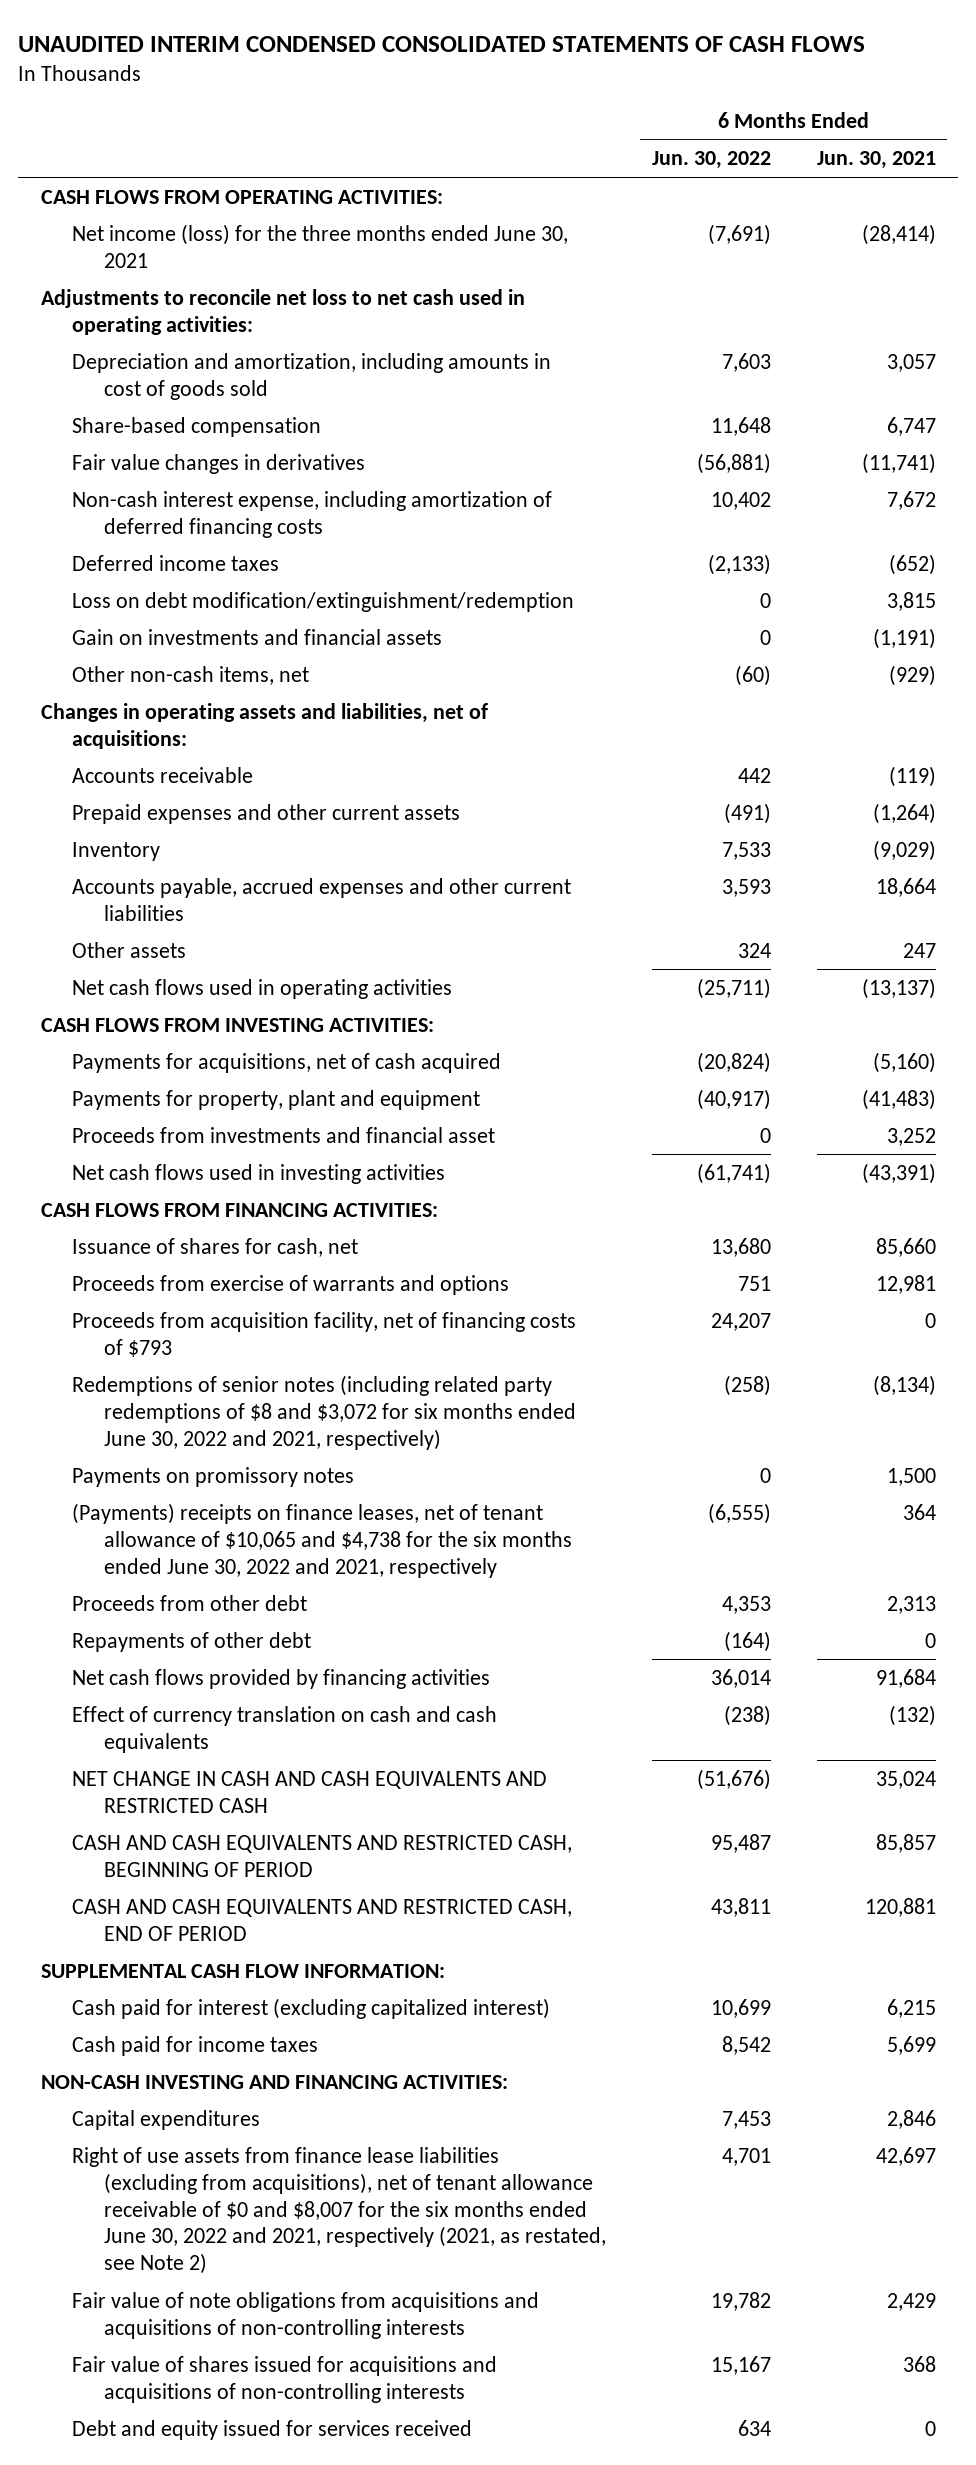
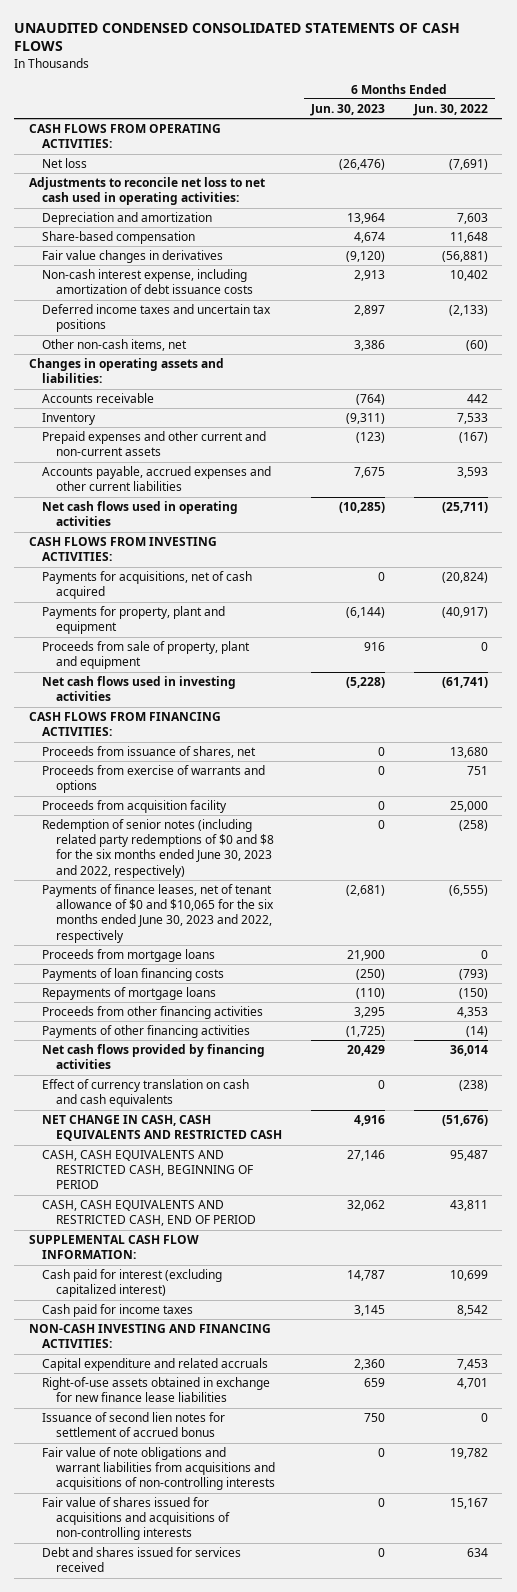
[17,35,865,52] UNAUDITED INTERIM CONDENSED CONSOLIDATED STATEMENTS OF CASH FLOWS -> [14,22,461,52] UNAUDITED CONDENSED CONSOLIDATED STATEMENTS OF CASH FLOWS
[816,151,936,170] Jun. 30, 2021 -> none
none -> [309,103,385,116] Jun. 30, 2023
[72,223,569,268] Net income (loss) for the three months ended June 30, 2021 -> [42,157,88,168] Net loss
[72,352,552,400] Depreciation and amortization, including amounts in cost of goods sold -> [42,211,213,225] Depreciation and amortization
[72,591,575,612] Loss on debt modification/extinguishment/redemption -> none
[72,628,443,645] Gain on investments and financial assets -> none
[72,490,553,538] Non-cash interest expense, including amortization of deferred financing costs -> [42,268,254,295] Non-cash interest expense, including amortization of debt issuance costs
[72,554,280,571] Deferred income taxes -> [42,303,272,333] Deferred income taxes and uncertain tax positions
[40,702,488,749] Changes in operating assets and liabilities, net of acquisitions: -> [28,357,224,384] Changes in operating assets and liabilities:
[72,803,461,824] Prepaid expenses and other current assets -> none
none -> [42,430,267,457] Prepaid expenses and other current and non-current assets
[72,941,187,958] Other assets -> none
[72,1126,496,1143] Proceeds from investments and financial asset -> none
none -> [42,640,251,670] Proceeds from sale of property, plant and equipment
[72,1237,359,1257] Issuance of shares for cash, net -> [42,745,257,758] Proceeds from issuance of shares, net
[72,1466,355,1487] Payments on promissory notes -> none
[72,1631,312,1652] Repayments of other debt -> none
[72,1311,577,1357] Proceeds from acquisition facility, net of financing costs of $793 -> [42,799,228,813] Proceeds from acquisition facility
[710,1312,771,1331] 24,207 -> [449,800,488,812] 25,000
[72,1374,577,1450] Redemptions of senior notes (including related party redemptions of $8 and $3,072 for six months ended June 30, 2022 and 2021, respectively) -> [42,818,275,878] Redemption of senior notes (including related party redemptions of $0 and $8 for the six months ended June 30, 2023 and 2022, respectively)
[72,1502,573,1578] (Payments) receipts on finance leases, net of tenant allowance of $10,065 and $4,738 for the six months ended June 30, 2022 and 2021, respectively -> [42,883,275,943] Payments of finance leases, net of tenant allowance of $0 and $10,065 for the six months ended June 30, 2023 and 2022, respectively
none -> [42,948,216,962] Proceeds from mortgage loans
none -> [42,967,225,981] Payments of loan financing costs
none -> [42,986,217,1000] Repayments of mortgage loans
[72,1594,308,1611] Proceeds from other debt -> [42,1005,264,1019] Proceeds from other financing activities
none -> [42,1024,251,1038] Payments of other financing activities
[72,1770,548,1813] NET CHANGE IN CASH AND CASH EQUIVALENTS AND RESTRICTED CASH -> [42,1114,283,1142] NET CHANGE IN CASH, CASH EQUIVALENTS AND RESTRICTED CASH
[72,1834,573,1877] CASH AND CASH EQUIVALENTS AND RESTRICTED CASH, BEGINNING OF PERIOD -> [42,1149,254,1190] CASH, CASH EQUIVALENTS AND RESTRICTED CASH, BEGINNING OF PERIOD
[72,1898,573,1941] CASH AND CASH EQUIVALENTS AND RESTRICTED CASH, END OF PERIOD -> [42,1199,257,1227] CASH, CASH EQUIVALENTS AND RESTRICTED CASH, END OF PERIOD
[72,2109,261,2130] Capital expenditures -> [42,1357,269,1371] Capital expenditure and related accruals
[72,2146,607,2275] Right of use assets from finance lease liabilities (excluding from acquisitions), net of tenant allowance receivable of $0 and $8,007 for the six months ended June 30, 2022 and 2021, respectively (2021, as restated, see Note 2) -> [42,1376,271,1403] Right-of-use assets obtained in exchange for new finance lease liabilities
none -> [42,1411,226,1438] Issuance of second lien notes for settlement of accrued bonus
[72,2291,540,2339] Fair value of note obligations from acquisitions and acquisitions of non-controlling interests -> [42,1446,276,1491] Fair value of note obligations and warrant liabilities from acquisitions and acquisitions of non-controlling interests
[72,2419,473,2440] Debt and equity issued for services received -> [42,1546,242,1573] Debt and shares issued for services received

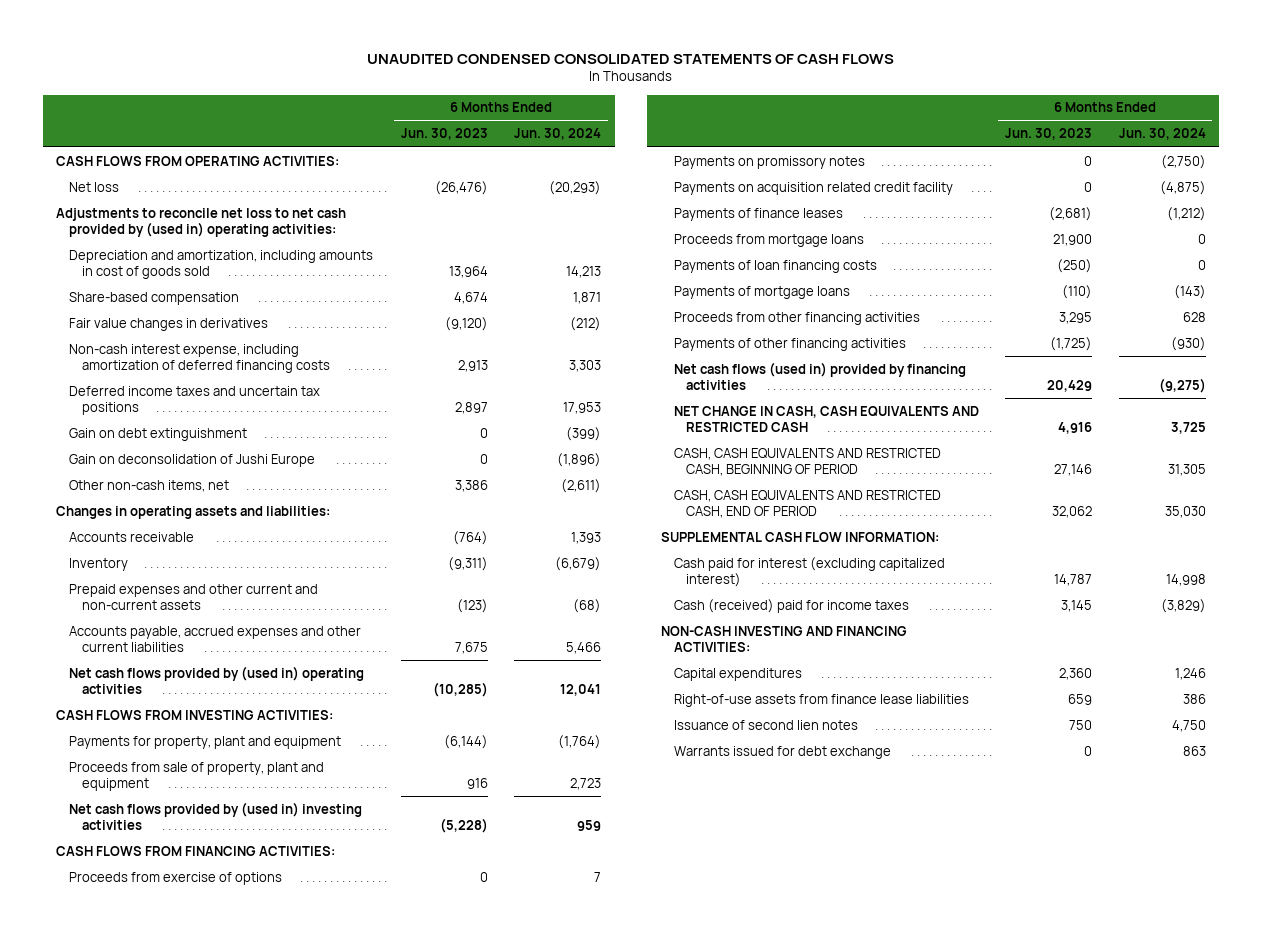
[412,103,488,116] Jun. 30, 2022 -> none
none -> [514,128,602,141] Jun. 30, 2024
[28,176,265,206] Adjustments to reconcile net loss to net cash used in operating activities: -> [56,207,347,238] Adjustments to reconcile net loss to net cash provided by (used in) operating activities:
[42,211,213,225] Depreciation and amortization -> [69,249,374,280] Depreciation and amortization, including amounts in cost of goods sold
[42,268,254,295] Non-cash interest expense, including amortization of debt issuance costs -> [69,343,330,374] Non-cash interest expense, including amortization of deferred financing costs
none -> [69,427,248,441] Gain on debt extinguishment
none -> [69,453,316,467] Gain on deconsolidation of Jushi Europe
[42,500,239,527] Net cash flows used in operating activities -> [69,665,365,695] Net cash flows provided by (used in) operating activities
[42,570,253,600] Payments for acquisitions, net of cash acquired -> none
[42,675,237,702] Net cash flows used in investing activities -> [69,801,363,831] Net cash flows provided by (used in) investing activities
[42,745,257,758] Proceeds from issuance of shares, net -> none
[42,799,228,813] Proceeds from acquisition facility -> none
[42,818,275,878] Redemption of senior notes (including related party redemptions of $0 and $8 for the six months ended June 30, 2023 and 2022, respectively) -> none
[42,764,266,794] Proceeds from exercise of warrants and options -> [69,871,283,885] Proceeds from exercise of options
none -> [673,155,865,169] Payments on promissory notes
none -> [673,181,953,195] Payments on acquisition related credit facility
[42,883,275,943] Payments of finance leases, net of tenant allowance of $0 and $10,065 for the six months ended June 30, 2023 and 2022, respectively -> [673,207,843,221] Payments of finance leases
[42,986,217,1000] Repayments of mortgage loans -> [673,285,850,299] Payments of mortgage loans
[42,1078,250,1108] Effect of currency translation on cash and cash equivalents -> none
[42,1043,266,1070] Net cash flows provided by financing activities -> [673,361,966,391] Net cash flows (used in) provided by financing activities
[42,1303,194,1317] Cash paid for income taxes -> [673,598,909,613] Cash (received) paid for income taxes
[42,1446,276,1491] Fair value of note obligations and warrant liabilities from acquisitions and acquisitions of non-controlling interests -> none
[42,1496,231,1541] Fair value of shares issued for acquisitions and acquisitions of non-controlling interests -> none
[42,1546,242,1573] Debt and shares issued for services received -> none
[42,1357,269,1371] Capital expenditure and related accruals -> [673,667,802,681] Capital expenditures
[42,1376,271,1403] Right-of-use assets obtained in exchange for new finance lease liabilities -> [673,693,969,707] Right-of-use assets from finance lease liabilities
[42,1411,226,1438] Issuance of second lien notes for settlement of accrued bonus -> [673,719,858,730] Issuance of second lien notes
none -> [673,745,891,759] Warrants issued for debt exchange

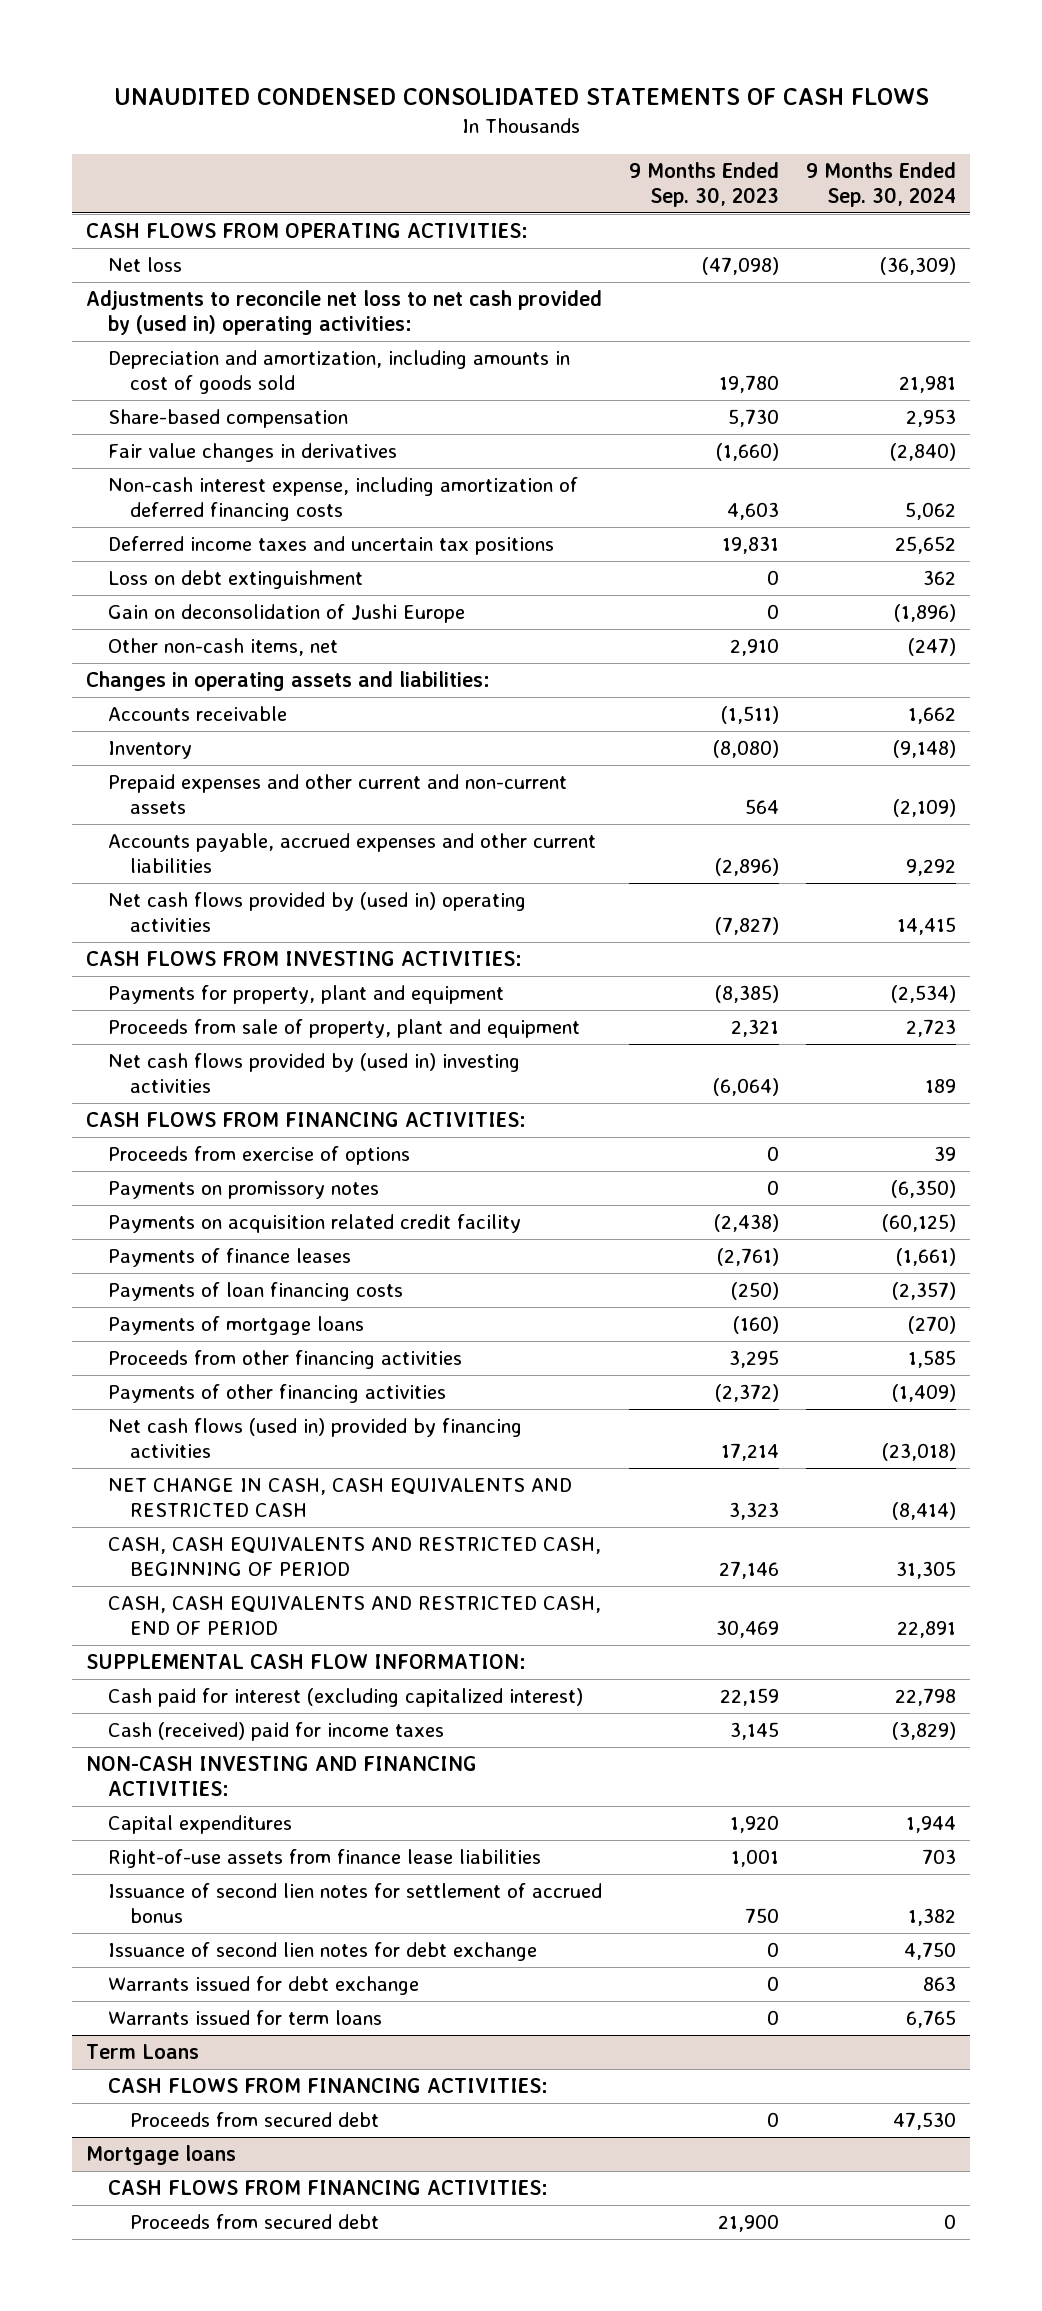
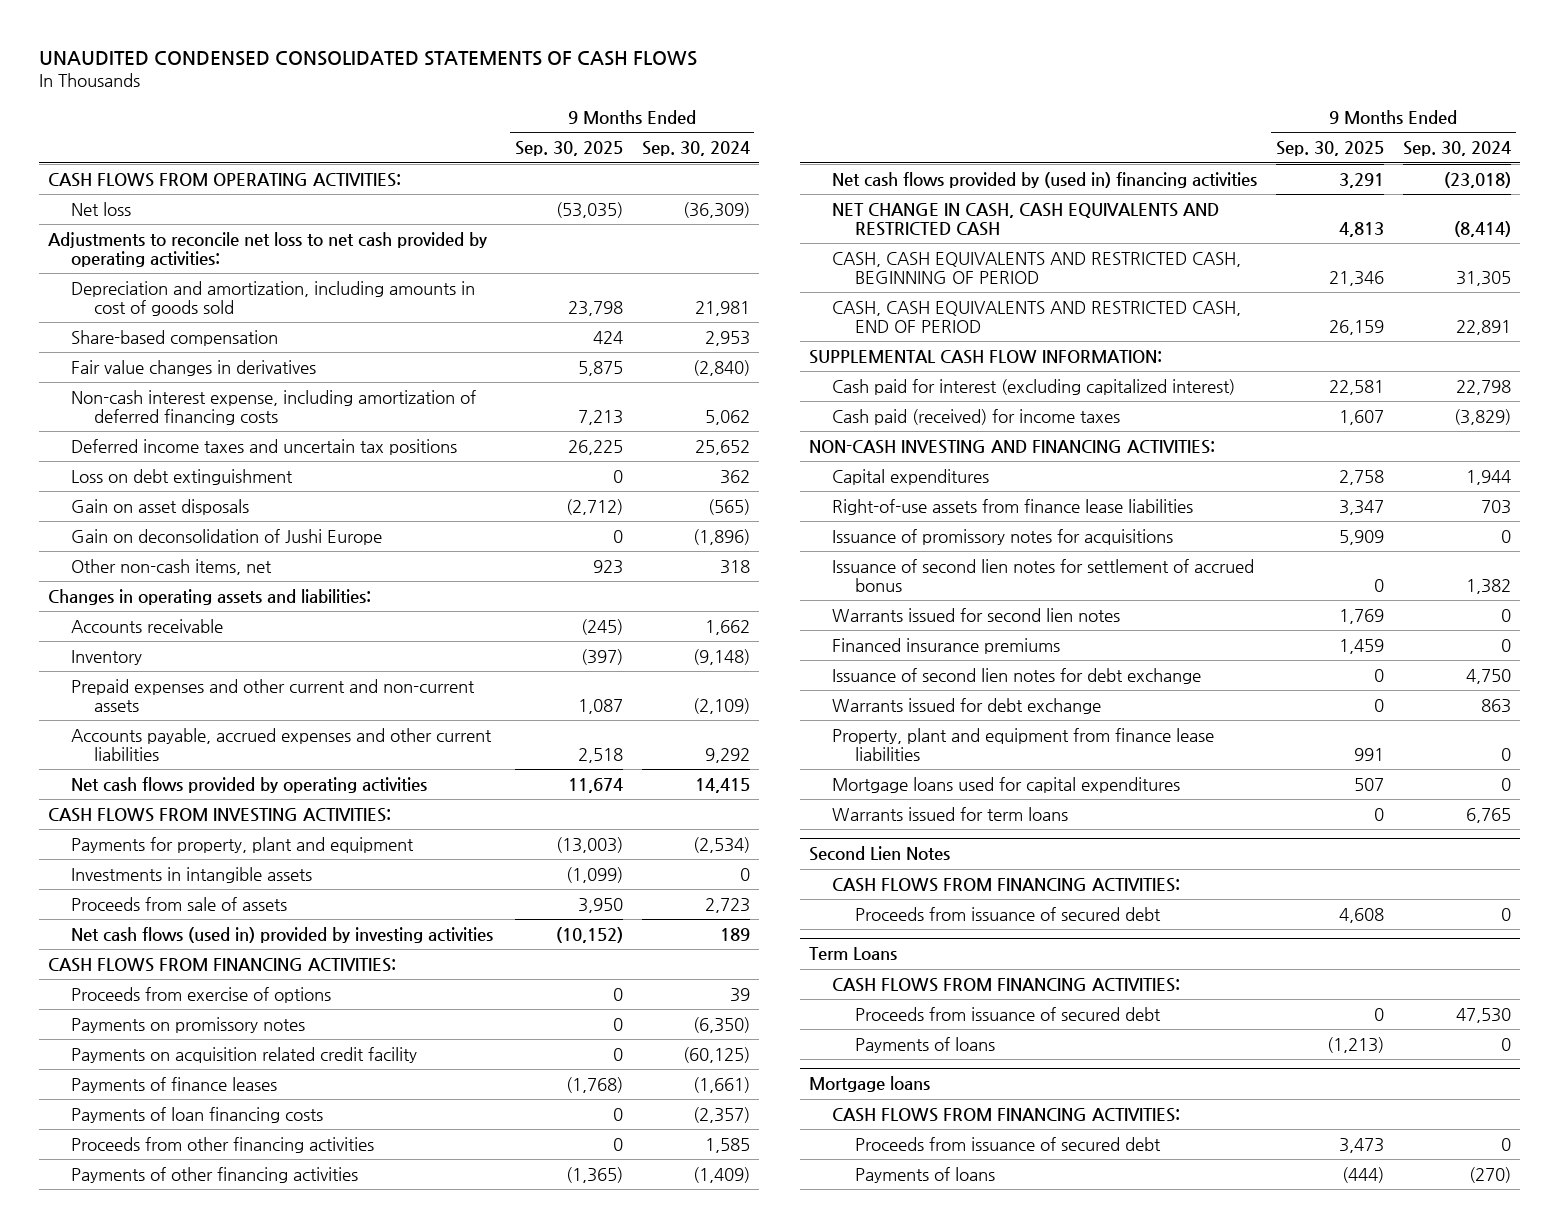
[629,161,780,207] 9 Months Ended Sep. 30, 2023 -> none
none -> [514,141,623,157] Sep. 30, 2025
[85,290,602,336] Adjustments to reconcile net loss to net cash provided by (used in) operating activities: -> [47,231,487,267] Adjustments to reconcile net loss to net cash provided by operating activities:
none -> [71,498,250,515] Gain on asset disposals
[908,638,957,657] (247) -> [719,559,750,574] 318
[107,892,526,933] Net cash flows provided by (used in) operating activities -> [71,776,428,793] Net cash flows provided by operating activities
none -> [71,866,313,883] Investments in intangible assets
[107,1019,580,1039] Proceeds from sale of property, plant and equipment -> [71,896,288,911] Proceeds from sale of assets
[107,1053,520,1094] Net cash flows provided by (used in) investing activities -> [71,926,494,943] Net cash flows (used in) provided by investing activities
[107,1316,364,1336] Payments of mortgage loans -> none
[107,1418,522,1459] Net cash flows (used in) provided by financing activities -> [832,171,1258,188] Net cash flows provided by (used in) financing activities
[107,1722,444,1742] Cash (received) paid for income taxes -> [832,408,1121,425] Cash paid (received) for income taxes
none -> [832,528,1174,545] Issuance of promissory notes for acquisitions
none -> [832,607,1121,622] Warrants issued for second lien notes
none -> [832,637,1061,654] Financed insurance premiums
none -> [832,727,1215,761] Property, plant and equipment from finance lease liabilities
none -> [832,776,1181,793] Mortgage loans used for capital expenditures
none -> [809,846,951,862] Second Lien Notes
none -> [832,877,1181,892] CASH FLOWS FROM FINANCING ACTIVITIES:
none -> [855,906,1162,921] Proceeds from issuance of secured debt
[130,2112,380,2128] Proceeds from secured debt -> [855,1006,1162,1021] Proceeds from issuance of secured debt
none -> [855,1036,996,1053] Payments of loans
[130,2214,380,2230] Proceeds from secured debt -> [855,1136,1162,1151] Proceeds from issuance of secured debt
none -> [855,1166,996,1183] Payments of loans

